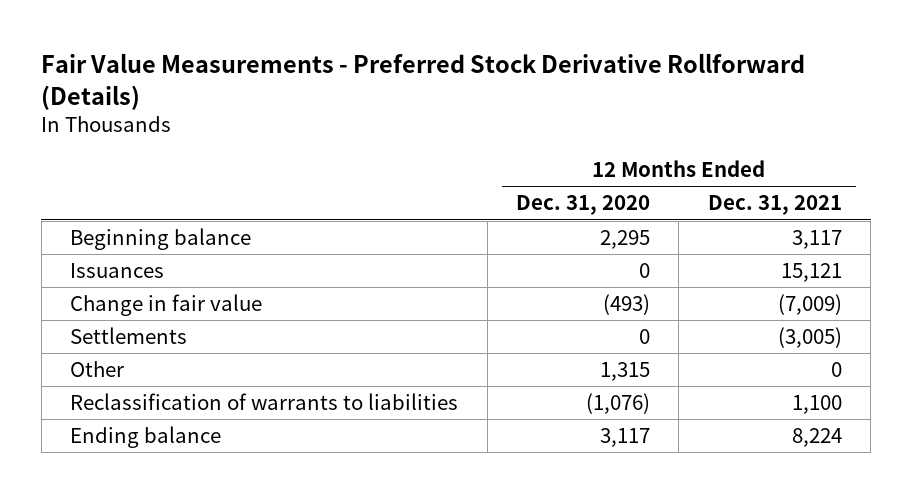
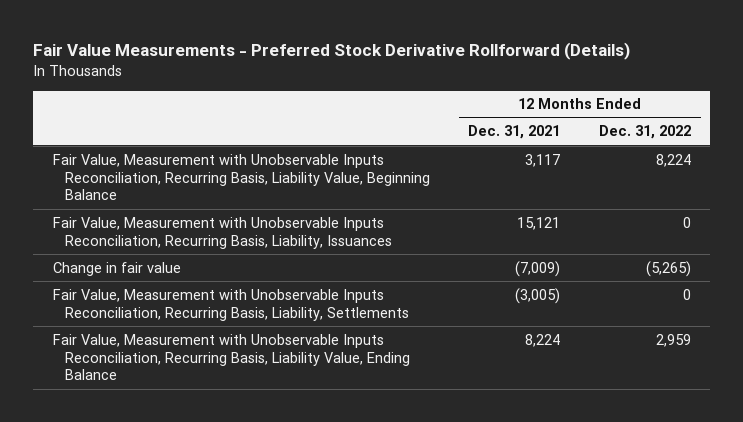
[516,195,651,216] Dec. 31, 2020 -> none
none -> [598,125,691,140] Dec. 31, 2022
[70,228,252,251] Beginning balance -> [52,153,430,201] Fair Value, Measurement with Unobservable Inputs Reconciliation, Recurring Basis, Liability Value, Beginning Balance
[70,263,165,279] Issuances -> [52,216,392,249] Fair Value, Measurement with Unobservable Inputs Reconciliation, Recurring Basis, Liability, Issuances
[70,361,125,378] Other -> none
[70,393,459,411] Reclassification of warrants to liabilities -> none
[70,327,188,345] Settlements -> [52,288,409,321] Fair Value, Measurement with Unobservable Inputs Reconciliation, Recurring Basis, Liability, Settlements
[70,426,222,449] Ending balance -> [52,333,410,381] Fair Value, Measurement with Unobservable Inputs Reconciliation, Recurring Basis, Liability Value, Ending Balance

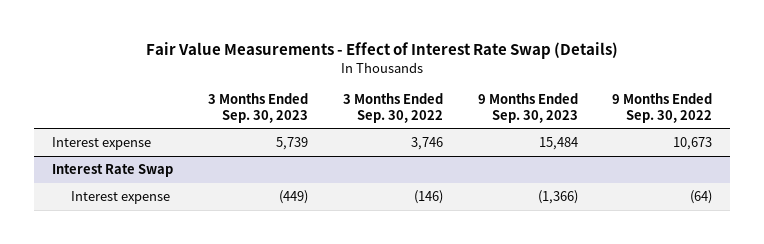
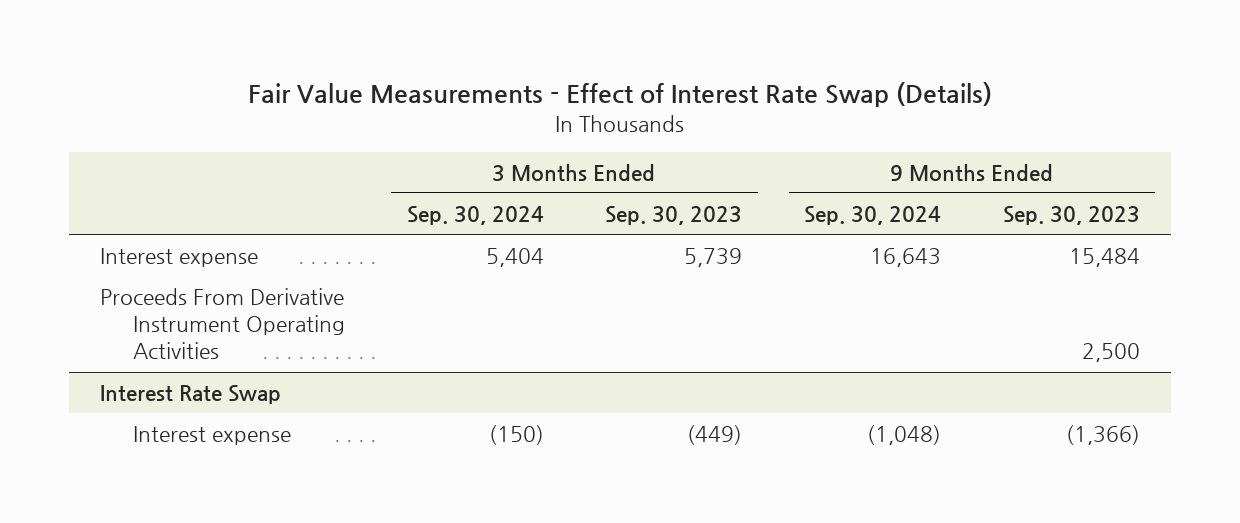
[342,92,443,123] 3 Months Ended Sep. 30, 2022 -> none
[612,92,713,123] 9 Months Ended Sep. 30, 2022 -> none
none -> [406,205,544,225] Sep. 30, 2024
none -> [804,205,942,225] Sep. 30, 2024
none -> [100,288,345,360] Proceeds From Derivative Instrument Operating Activities

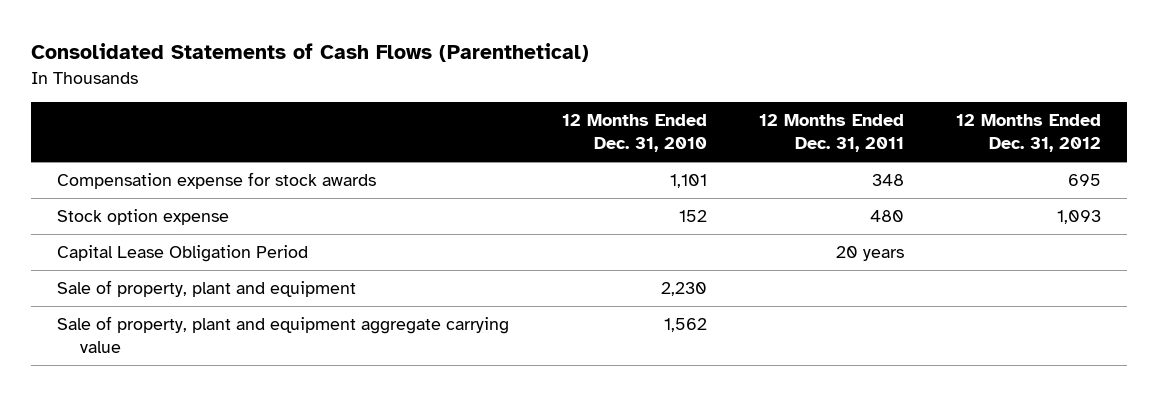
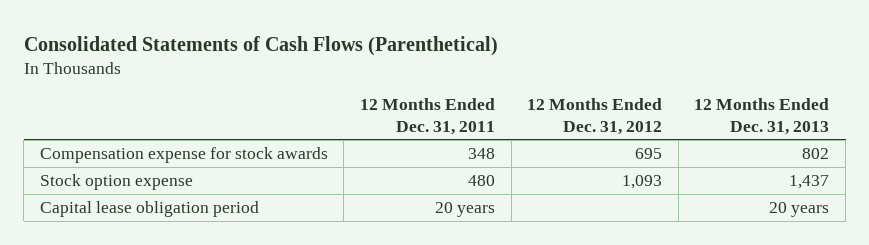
[561,114,707,153] 12 Months Ended Dec. 31, 2010 -> none
none -> [694,98,830,135] 12 Months Ended Dec. 31, 2013
[57,280,357,298] Sale of property, plant and equipment -> none
[57,316,510,354] Sale of property, plant and equipment aggregate carrying value -> none
[57,245,309,263] Capital Lease Obligation Period -> [39,200,259,217] Capital lease obligation period

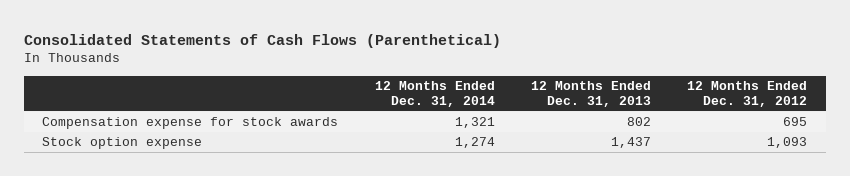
[360,98,496,135] 12 Months Ended Dec. 31, 2011 -> none
none -> [374,80,495,108] 12 Months Ended Dec. 31, 2014
[39,200,259,217] Capital lease obligation period -> none

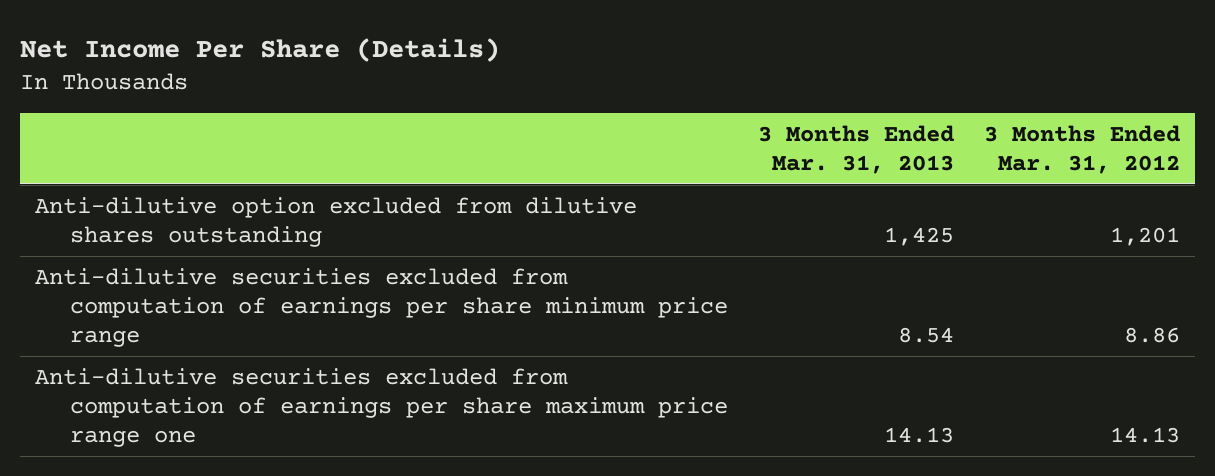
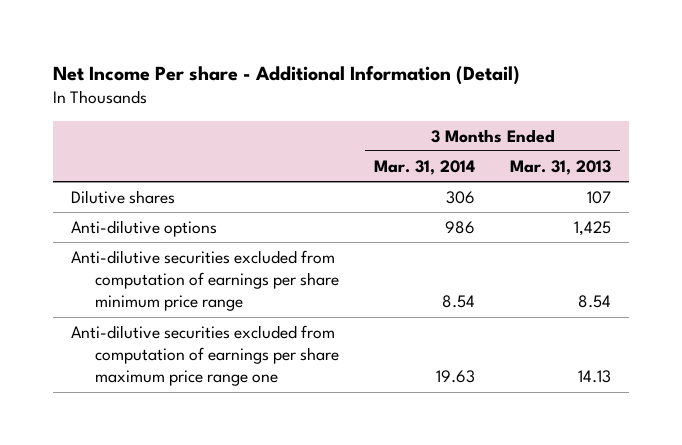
[19,37,500,62] Net Income Per Share (Details) -> [53,66,521,86] Net Income Per share - Additional Information (Detail)
[983,124,1180,174] 3 Months Ended Mar. 31, 2012 -> none
none -> [374,159,476,175] Mar. 31, 2014
none -> [70,189,175,204] Dilutive shares
[34,196,637,248] Anti-dilutive option excluded from dilutive shares outstanding -> [70,219,217,237] Anti-dilutive options

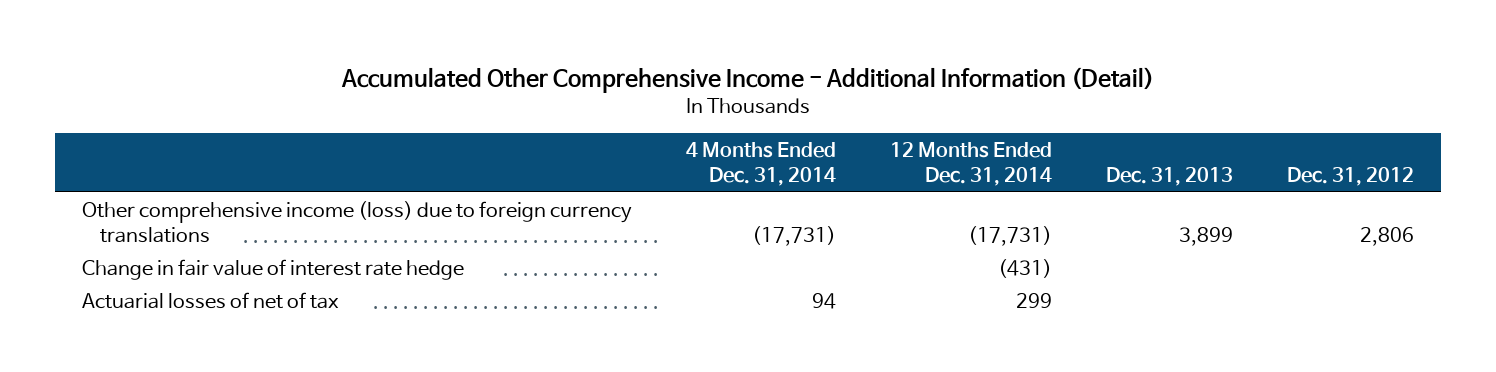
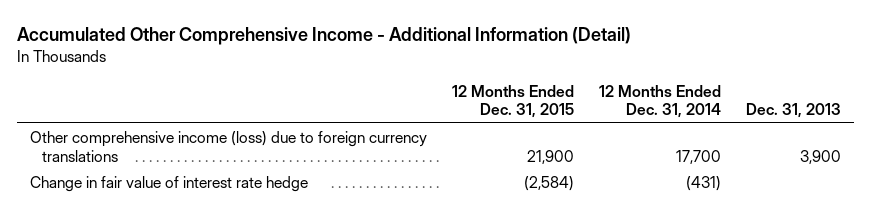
[686,141,837,187] 4 Months Ended Dec. 31, 2014 -> none
[1286,167,1414,187] Dec. 31, 2012 -> none
none -> [451,84,574,119] 12 Months Ended Dec. 31, 2015
[967,226,1052,247] (17,731) -> [676,149,722,164] 17,700
[1178,227,1233,247] 3,899 -> [800,149,842,164] 3,900
[82,291,340,309] Actuarial losses of net of tax -> none

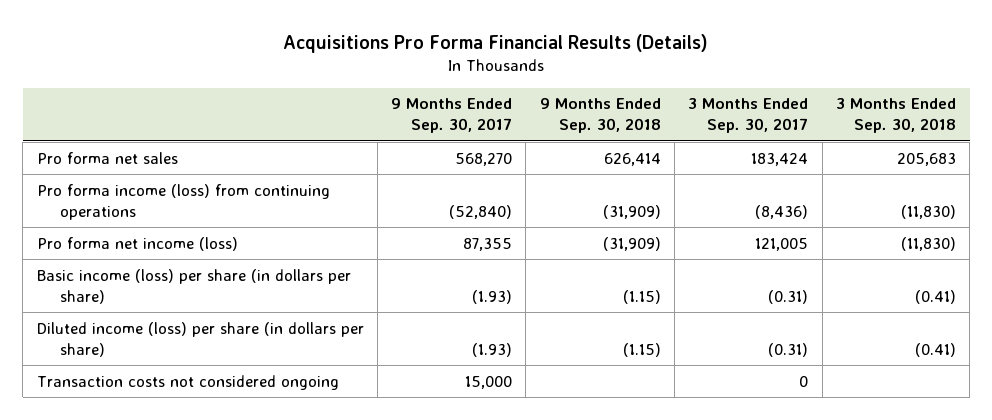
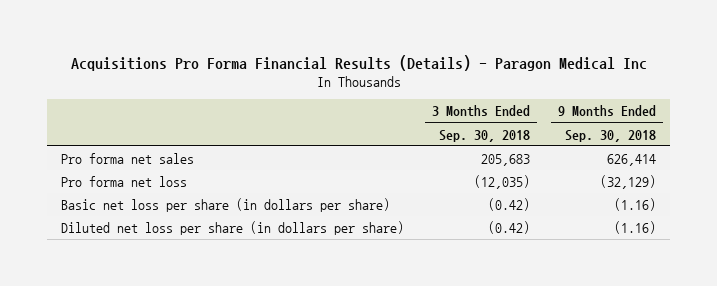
[283,33,709,53] Acquisitions Pro Forma Financial Results (Details) -> [70,54,647,71] Acquisitions Pro Forma Financial Results (Details) - Paragon Medical Inc
[391,98,513,134] 9 Months Ended Sep. 30, 2017 -> none
[688,98,809,134] 3 Months Ended Sep. 30, 2017 -> none
[36,183,330,220] Pro forma income (loss) from continuing operations -> none
[36,374,339,390] Transaction costs not considered ongoing -> none
[36,236,238,251] Pro forma net income (loss) -> [60,175,187,187] Pro forma net loss
[602,236,661,251] (31,909) -> [600,174,657,189] (32,129)
[900,236,956,251] (11,830) -> [474,174,531,189] (12,035)
[36,268,351,304] Basic income (loss) per share (in dollars per share) -> [60,197,390,212] Basic net loss per share (in dollars per share)
[622,289,661,304] (1.15) -> [614,197,657,211] (1.16)
[914,289,956,304] (0.41) -> [488,197,531,211] (0.42)
[36,321,364,357] Diluted income (loss) per share (in dollars per share) -> [60,220,404,235] Diluted net loss per share (in dollars per share)
[622,342,661,357] (1.15) -> [614,220,657,234] (1.16)
[914,342,956,357] (0.41) -> [488,220,531,234] (0.42)

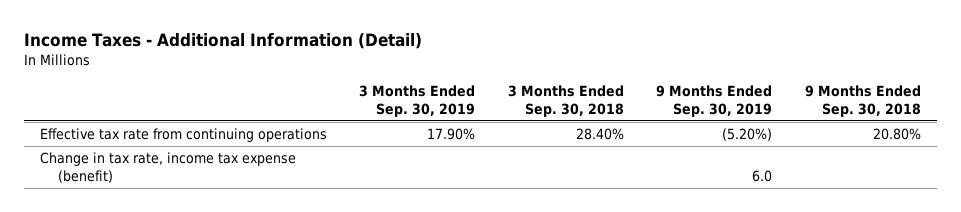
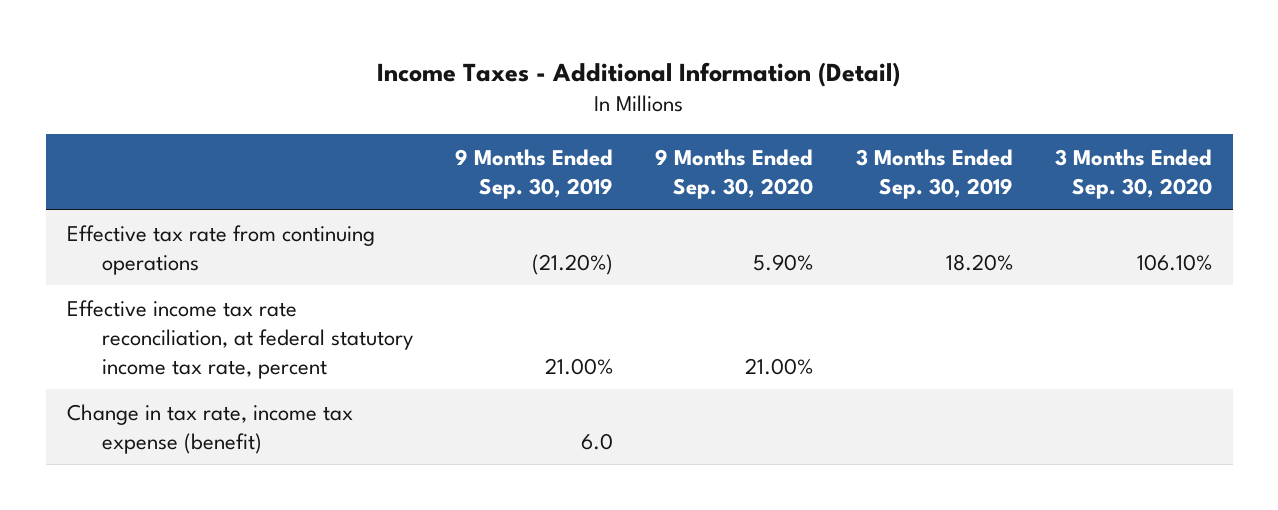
[507,85,624,118] 3 Months Ended Sep. 30, 2018 -> none
[804,85,921,118] 9 Months Ended Sep. 30, 2018 -> none
none -> [655,148,814,199] 9 Months Ended Sep. 30, 2020
none -> [1054,148,1212,199] 3 Months Ended Sep. 30, 2020
[427,127,476,140] 17.90% -> [945,253,1013,271] 18.20%
[722,127,773,141] (5.20%) -> [532,253,614,275] (21.20%)
none -> [66,299,414,379] Effective income tax rate reconciliation, at federal statutory income tax rate, percent

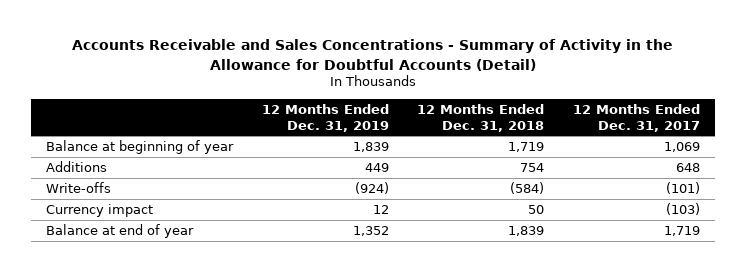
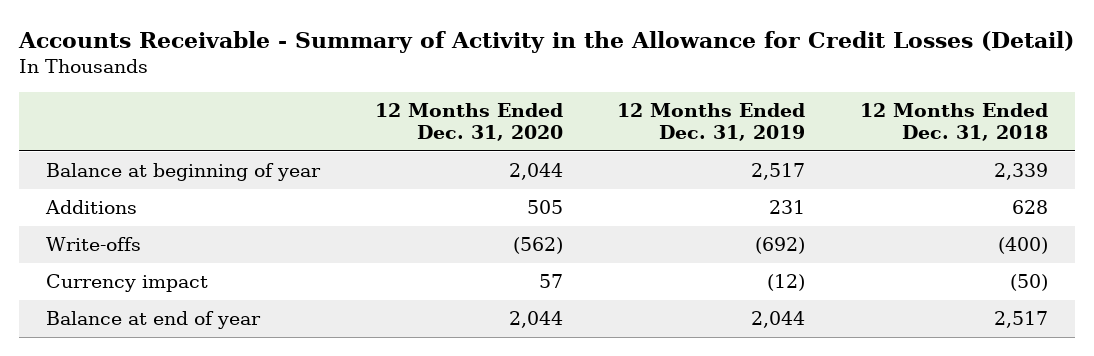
[71,39,673,71] Accounts Receivable and Sales Concentrations - Summary of Activity in the Allowance for Doubtful Accounts (Detail) -> [17,30,1074,53] Accounts Receivable - Summary of Activity in the Allowance for Credit Losses (Detail)
[573,103,701,132] 12 Months Ended Dec. 31, 2017 -> none
none -> [374,103,563,142] 12 Months Ended Dec. 31, 2020
[352,141,389,152] 1,839 -> [751,163,806,181] 2,517
[508,141,545,152] 1,719 -> [993,163,1048,181] 2,339
[364,162,389,172] 449 -> [769,200,806,215] 231
[520,162,545,172] 754 -> [1011,200,1048,215] 628
[354,181,389,194] (924) -> [755,237,806,255] (692)
[510,181,545,194] (584) -> [997,237,1048,255] (400)
[372,204,389,214] 12 -> [767,274,806,292] (12)
[528,204,545,214] 50 -> [1009,274,1048,292] (50)
[352,225,389,236] 1,352 -> [751,311,806,329] 2,044
[508,225,545,236] 1,839 -> [993,311,1048,329] 2,517

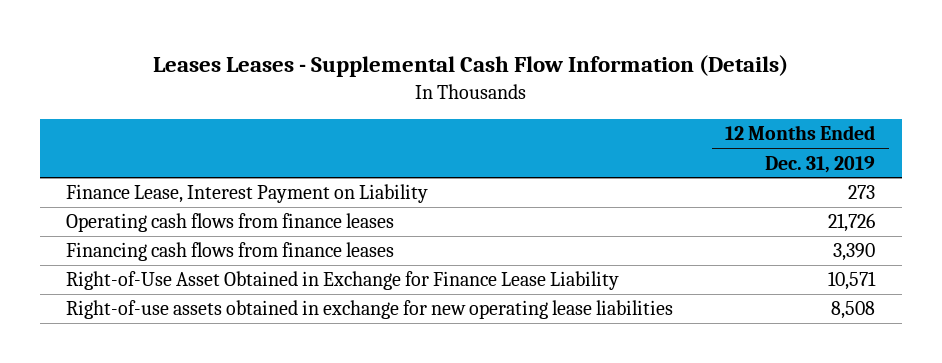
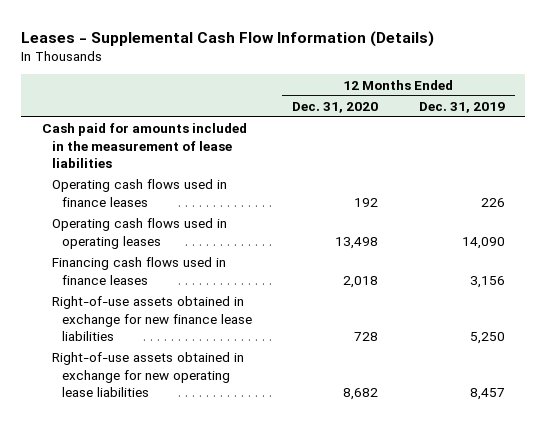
[152,54,788,77] Leases Leases - Supplemental Cash Flow Information (Details) -> [21,30,435,47] Leases - Supplemental Cash Flow Information (Details)
none -> [292,102,379,114] Dec. 31, 2020
[66,184,429,204] Finance Lease, Interest Payment on Liability -> none
none -> [41,123,247,169] Cash paid for amounts included in the measurement of lease liabilities
none -> [51,179,227,207] Operating cash flows used in finance leases
[66,213,395,233] Operating cash flows from finance leases -> [51,218,227,249] Operating cash flows used in operating leases
[828,213,876,233] 21,726 -> [461,236,505,249] 14,090
[66,242,395,262] Financing cash flows from finance leases -> [51,257,226,285] Financing cash flows used in finance leases
[833,243,876,262] 3,390 -> [469,275,505,288] 3,156
[66,271,620,291] Right-of-Use Asset Obtained in Exchange for Finance Lease Liability -> [51,296,252,342] Right-of-use assets obtained in exchange for new finance lease liabilities
[828,271,877,291] 10,571 -> [469,332,505,345] 5,250
[831,301,876,320] 8,508 -> [469,388,505,401] 8,457

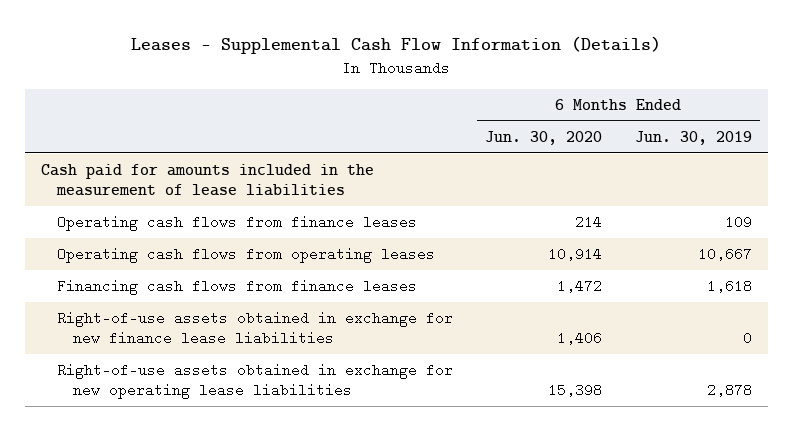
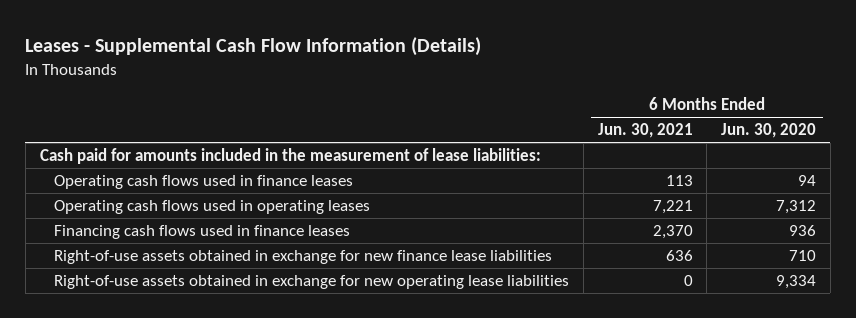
[634,130,752,145] Jun. 30, 2019 -> none
none -> [597,123,693,139] Jun. 30, 2021
[40,163,374,196] Cash paid for amounts included in the measurement of lease liabilities -> [39,148,541,165] Cash paid for amounts included in the measurement of lease liabilities:
[56,214,417,231] Operating cash flows from finance leases -> [54,175,354,190] Operating cash flows used in finance leases
[575,214,603,229] 214 -> [798,175,817,187] 94
[56,246,435,263] Operating cash flows from operating leases -> [54,200,371,215] Operating cash flows used in operating leases
[548,246,603,261] 10,914 -> [776,200,817,215] 7,312
[56,278,417,295] Financing cash flows from finance leases -> [54,225,351,240] Financing cash flows used in finance leases
[557,278,603,293] 1,472 -> [789,225,817,237] 936
[557,330,603,345] 1,406 -> [789,250,817,262] 710
[548,382,603,397] 15,398 -> [776,275,817,290] 9,334

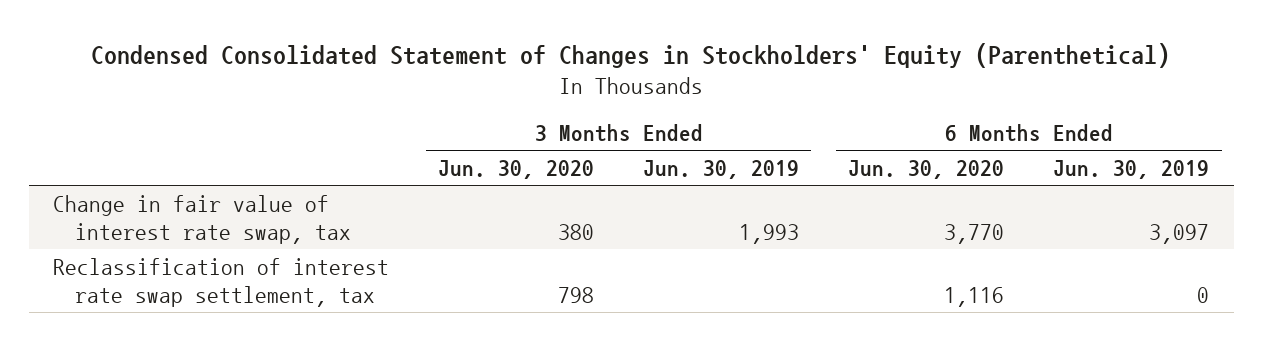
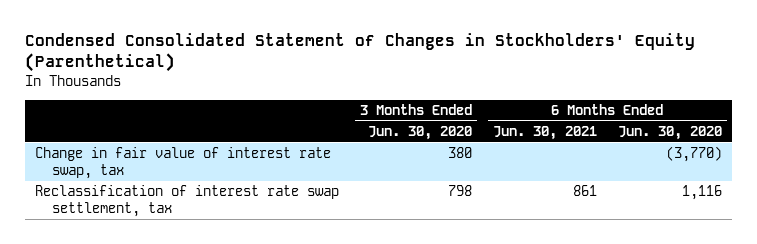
[643,160,800,180] Jun. 30, 2019 -> none
[1053,160,1210,180] Jun. 30, 2019 -> none
none -> [492,125,597,140] Jun. 30, 2021
[944,224,1005,245] 3,770 -> [665,146,722,163] (3,770)

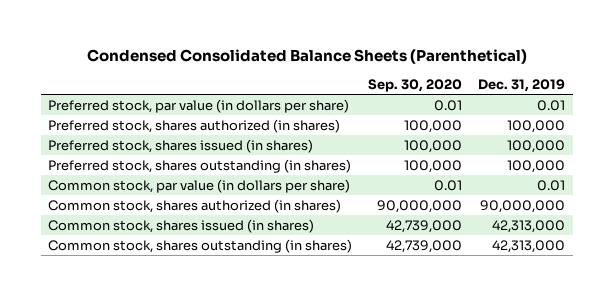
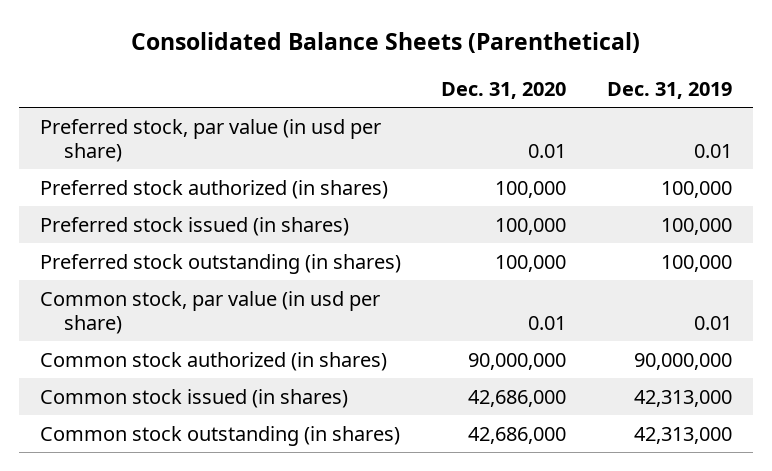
[86,48,527,64] Condensed Consolidated Balance Sheets (Parenthetical) -> [130,32,640,54] Consolidated Balance Sheets (Parenthetical)
[368,78,463,92] Sep. 30, 2020 -> none
none -> [441,81,567,99] Dec. 31, 2020
[48,98,350,113] Preferred stock, par value (in dollars per share) -> [39,118,381,163] Preferred stock, par value (in usd per share)
[48,118,341,133] Preferred stock, shares authorized (in shares) -> [39,179,388,199] Preferred stock authorized (in shares)
[48,138,314,153] Preferred stock, shares issued (in shares) -> [39,216,349,236] Preferred stock issued (in shares)
[48,158,352,173] Preferred stock, shares outstanding (in shares) -> [39,253,401,274] Preferred stock outstanding (in shares)
[48,178,351,193] Common stock, par value (in dollars per share) -> [39,290,380,335] Common stock, par value (in usd per share)
[48,198,342,213] Common stock, shares authorized (in shares) -> [39,351,387,371] Common stock authorized (in shares)
[48,218,315,233] Common stock, shares issued (in shares) -> [39,388,348,408] Common stock issued (in shares)
[48,238,353,253] Common stock, shares outstanding (in shares) -> [39,425,400,446] Common stock outstanding (in shares)

